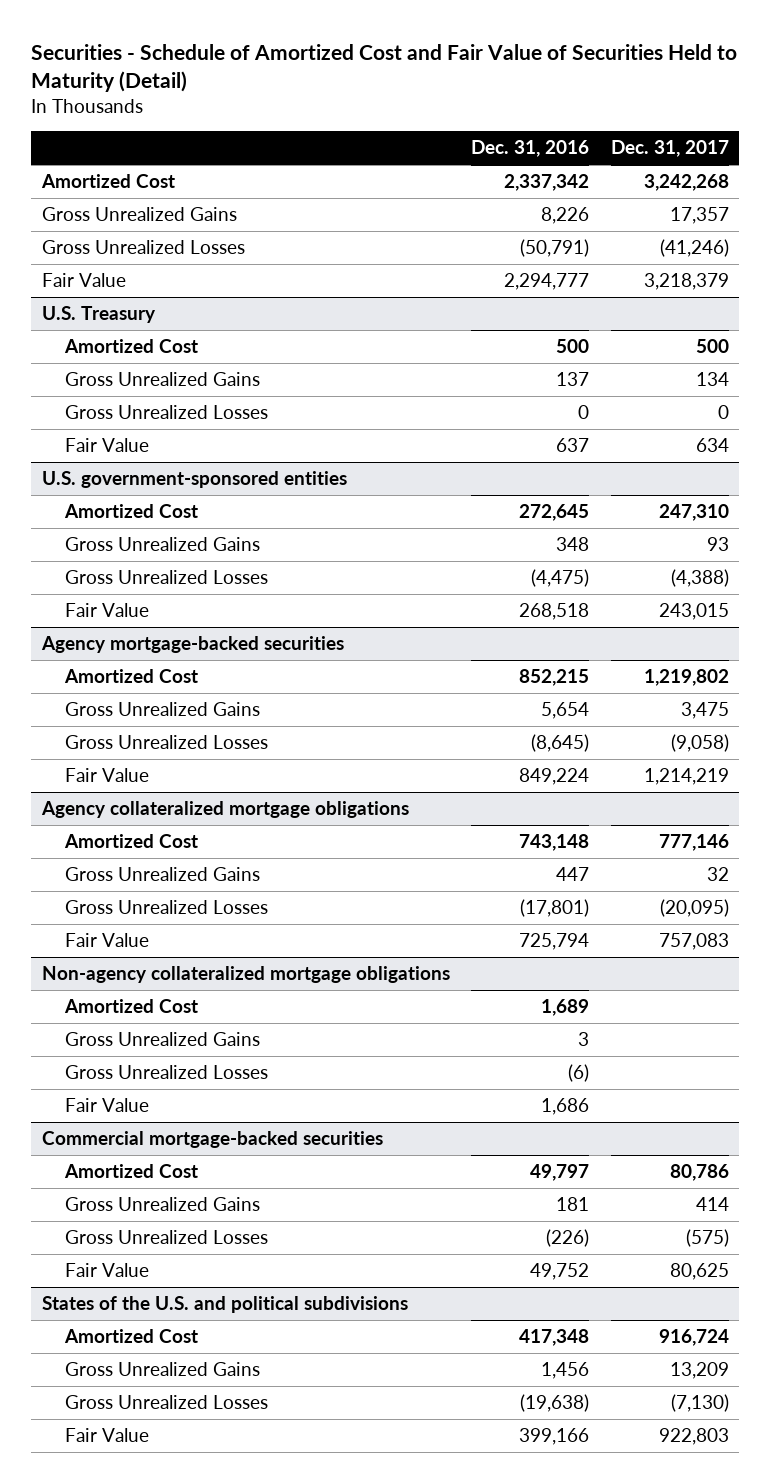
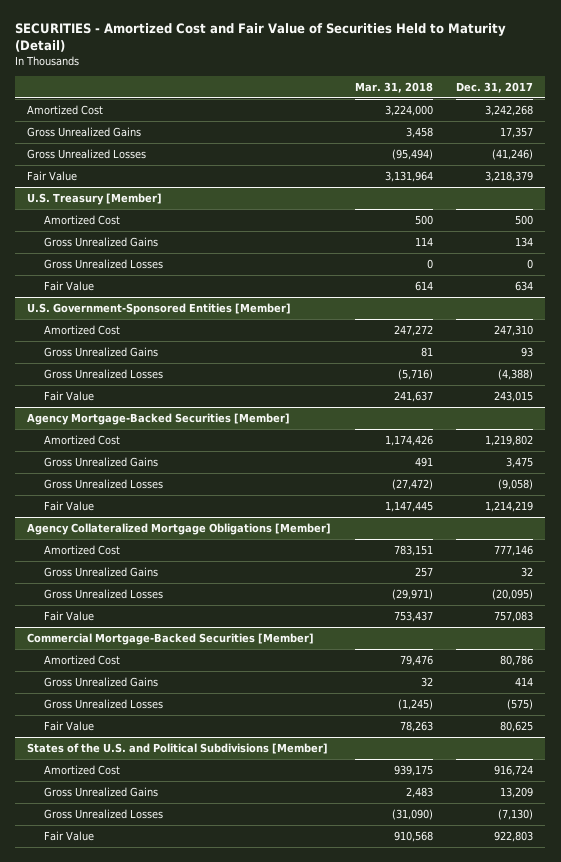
[31,43,738,93] Securities - Schedule of Amortized Cost and Fair Value of Securities Held to Maturity (Detail) -> [15,22,507,52] SECURITIES - Amortized Cost and Fair Value of Securities Held to Maturity (Detail)
[471,140,590,158] Dec. 31, 2016 -> none
none -> [354,82,433,94] Mar. 31, 2018
[41,306,156,324] U.S. Treasury -> [27,192,163,205] U.S. Treasury [Member]
[41,471,347,489] U.S. government-sponsored entities -> [27,302,292,315] U.S. Government-Sponsored Entities [Member]
[40,636,344,654] Agency mortgage-backed securities -> [27,412,291,425] Agency Mortgage-Backed Securities [Member]
[40,801,409,819] Agency collateralized mortgage obligations -> [27,522,332,535] Agency Collateralized Mortgage Obligations [Member]
[41,966,450,984] Non-agency collateralized mortgage obligations -> none
[64,999,199,1014] Amortized Cost -> none
[65,1032,261,1047] Gross Unrealized Gains -> none
[65,1065,269,1080] Gross Unrealized Losses -> none
[65,1098,150,1113] Fair Value -> none
[41,1131,383,1149] Commercial mortgage-backed securities -> [27,632,315,645] Commercial Mortgage-Backed Securities [Member]
[41,1296,408,1314] States of the U.S. and political subdivisions -> [27,742,329,754] States of the U.S. and Political Subdivisions [Member]

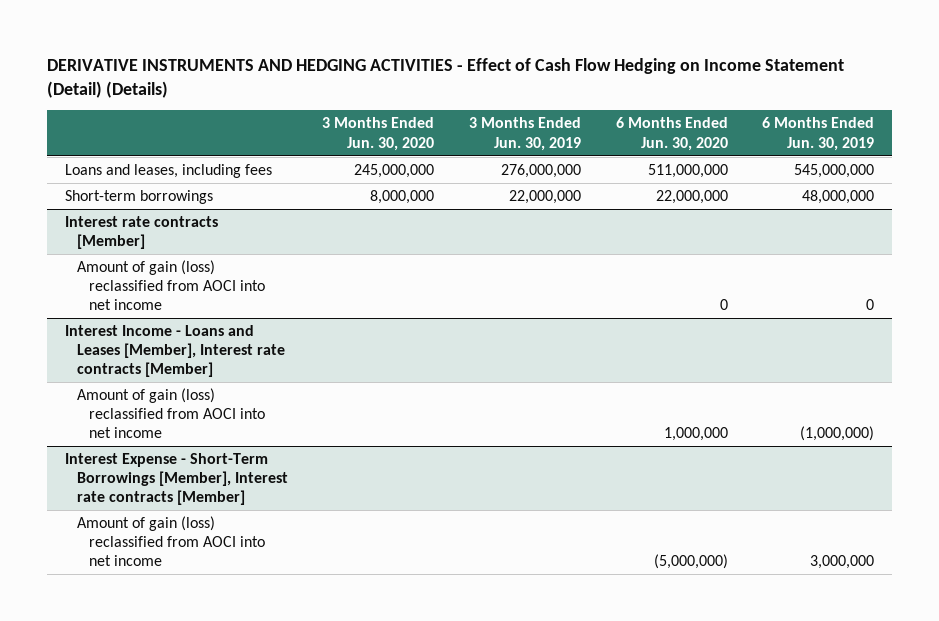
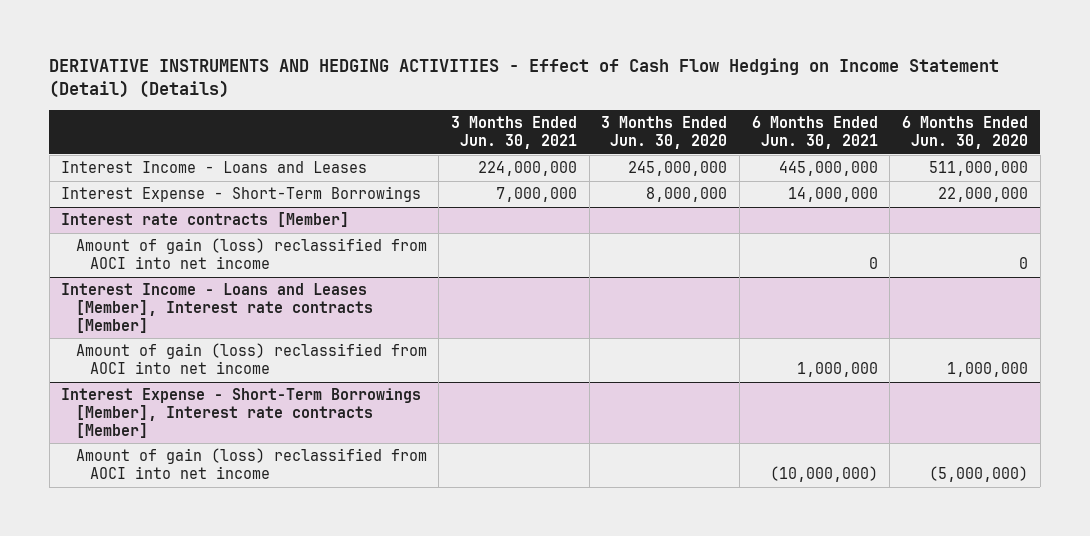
[469,117,582,151] 3 Months Ended Jun. 30, 2019 -> none
[762,117,875,151] 6 Months Ended Jun. 30, 2019 -> none
none -> [450,116,577,149] 3 Months Ended Jun. 30, 2021
none -> [751,116,878,149] 6 Months Ended Jun. 30, 2021
[64,164,272,179] Loans and leases, including fees -> [61,161,368,174] Interest Income - Loans and Leases
[64,190,213,205] Short-term borrowings -> [61,186,422,203] Interest Expense - Short-Term Borrowings

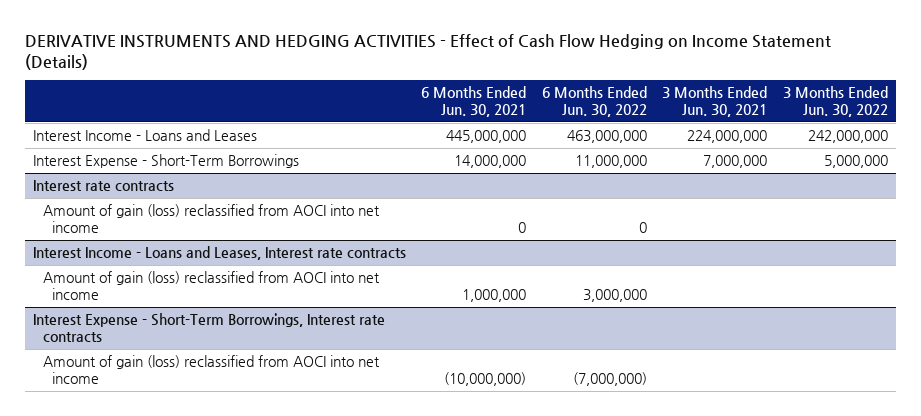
[49,58,1000,99] DERIVATIVE INSTRUMENTS AND HEDGING ACTIVITIES - Effect of Cash Flow Hedging on Income Statement (Detail) (Details) -> [25,34,832,70] DERIVATIVE INSTRUMENTS AND HEDGING ACTIVITIES - Effect of Cash Flow Hedging on Income Statement (Details)
[601,116,728,149] 3 Months Ended Jun. 30, 2020 -> none
[902,116,1029,149] 6 Months Ended Jun. 30, 2020 -> none
none -> [541,86,647,118] 6 Months Ended Jun. 30, 2022
none -> [782,86,888,118] 3 Months Ended Jun. 30, 2022
[61,212,350,228] Interest rate contracts [Member] -> [33,180,175,192] Interest rate contracts
[61,283,373,333] Interest Income - Loans and Leases [Member], Interest rate contracts [Member] -> [33,246,407,261] Interest Income - Loans and Leases, Interest rate contracts
[61,388,422,438] Interest Expense - Short-Term Borrowings [Member], Interest rate contracts [Member] -> [33,313,386,343] Interest Expense - Short-Term Borrowings, Interest rate contracts

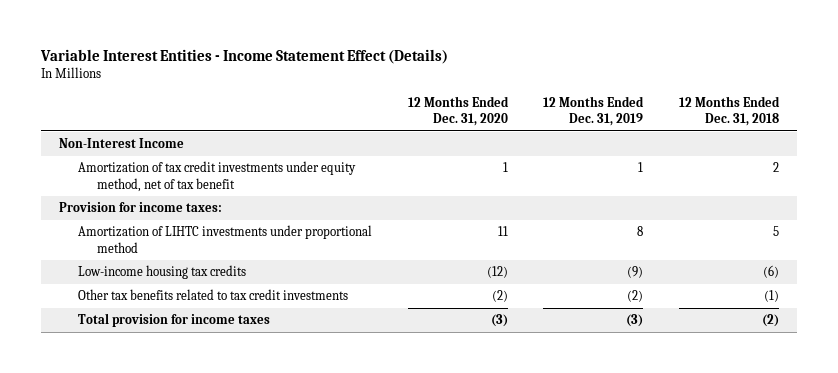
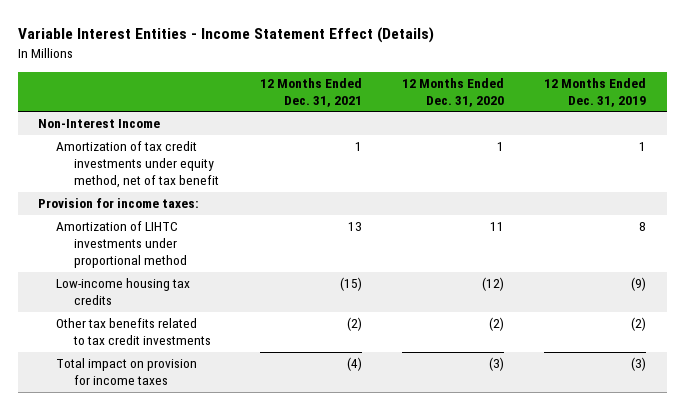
[678,95,780,127] 12 Months Ended Dec. 31, 2018 -> none
none -> [259,77,362,107] 12 Months Ended Dec. 31, 2021
[77,313,270,328] Total provision for income taxes -> [56,358,198,386] Total impact on provision for income taxes

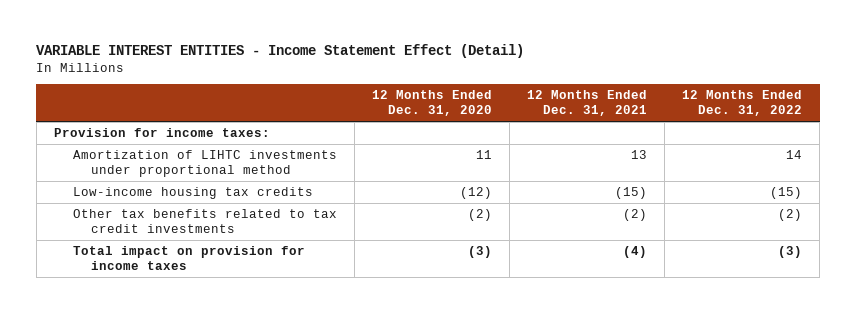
[18,27,435,44] Variable Interest Entities - Income Statement Effect (Details) -> [36,44,525,59] VARIABLE INTEREST ENTITIES - Income Statement Effect (Detail)
[544,77,647,107] 12 Months Ended Dec. 31, 2019 -> none
none -> [682,90,803,116] 12 Months Ended Dec. 31, 2022
[38,119,161,129] Non-Interest Income -> none
[56,141,220,189] Amortization of tax credit investments under equity method, net of tax benefit -> none

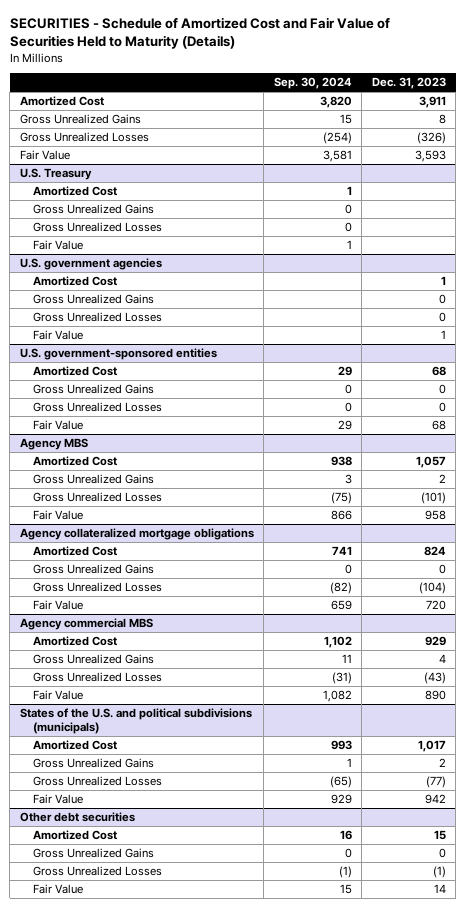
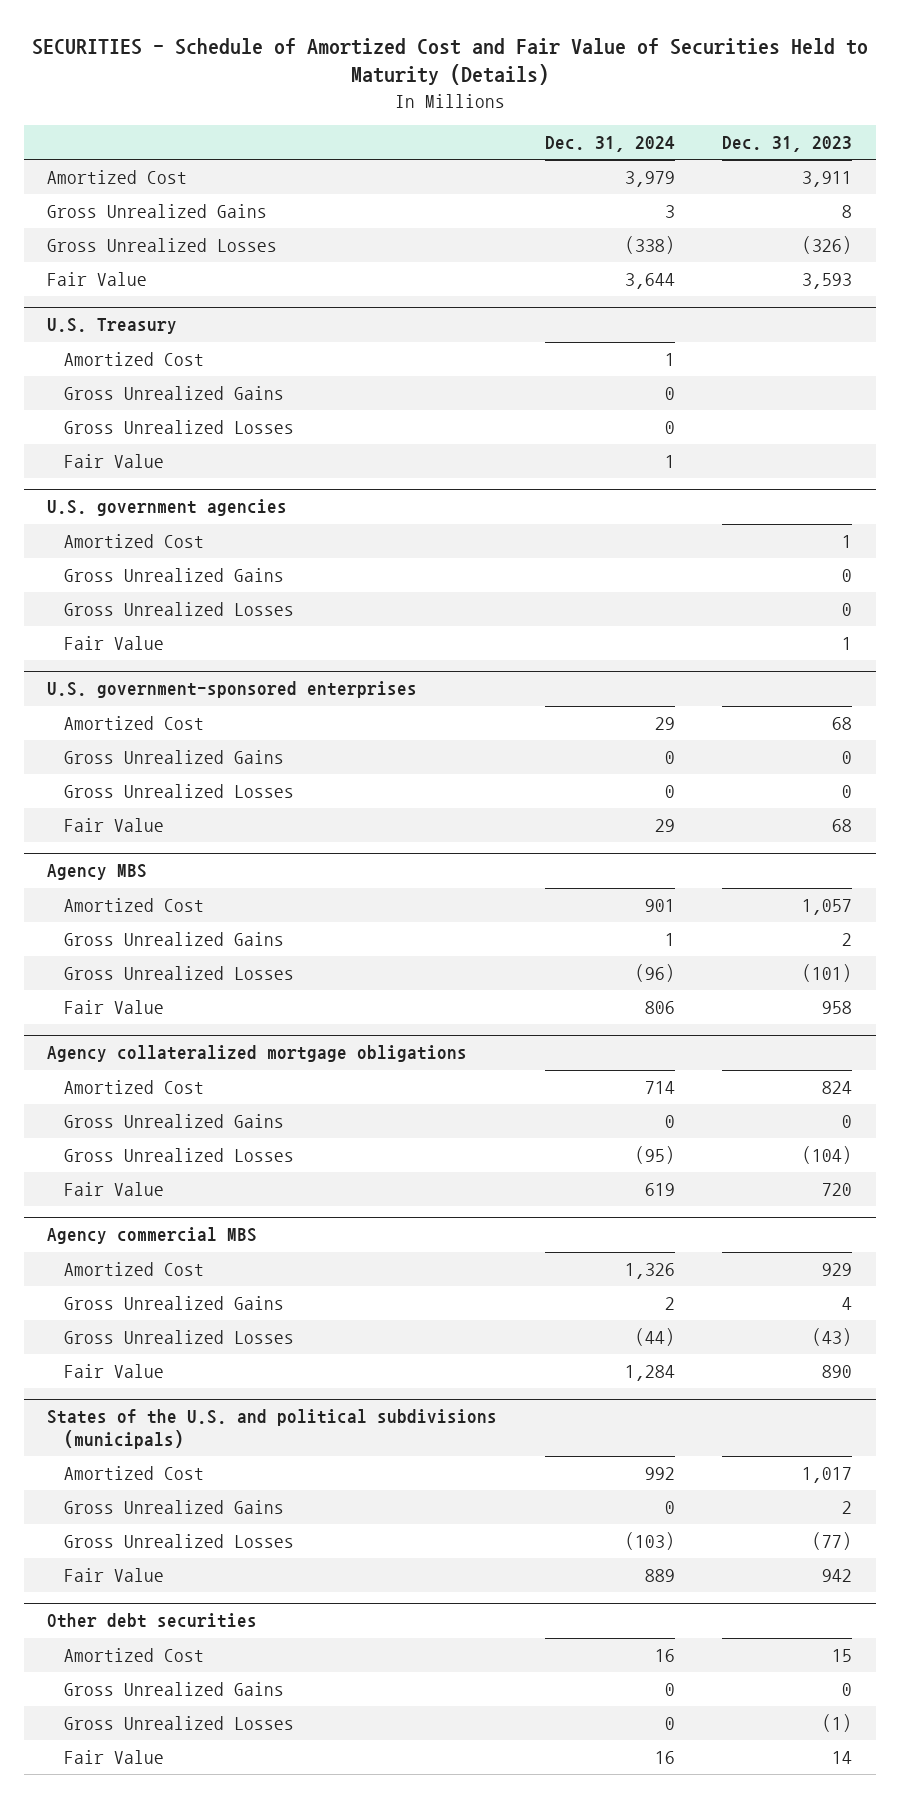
[273,77,352,90] Sep. 30, 2024 -> none
none -> [544,136,675,153] Dec. 31, 2024
[19,348,217,361] U.S. government-sponsored entities -> [47,681,418,699] U.S. government-sponsored enterprises

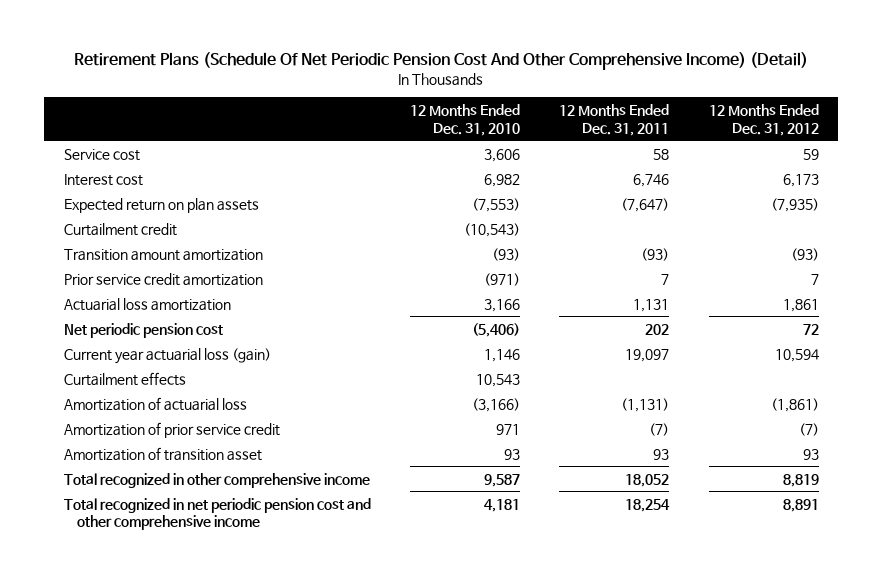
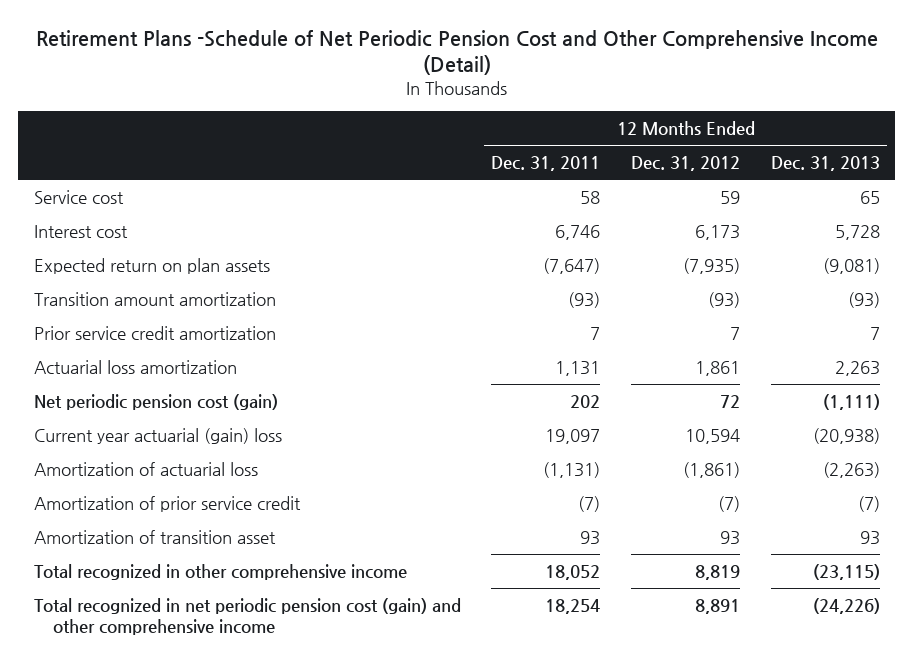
[74,52,809,71] Retirement Plans (Schedule Of Net Periodic Pension Cost And Other Comprehensive Income) (Detail) -> [35,29,878,76] Retirement Plans -Schedule of Net Periodic Pension Cost and Other Comprehensive Income (Detail)
[410,103,521,136] 12 Months Ended Dec. 31, 2010 -> none
none -> [770,156,880,172] Dec. 31, 2013
[63,222,177,236] Curtailment credit -> none
[63,371,186,386] Curtailment effects -> none
[63,322,223,338] Net periodic pension cost -> [33,394,278,411] Net periodic pension cost (gain)
[63,347,271,364] Current year actuarial loss (gain) -> [33,428,282,445] Current year actuarial (gain) loss
[63,497,371,531] Total recognized in net periodic pension cost and other comprehensive income -> [33,598,461,636] Total recognized in net periodic pension cost (gain) and other comprehensive income

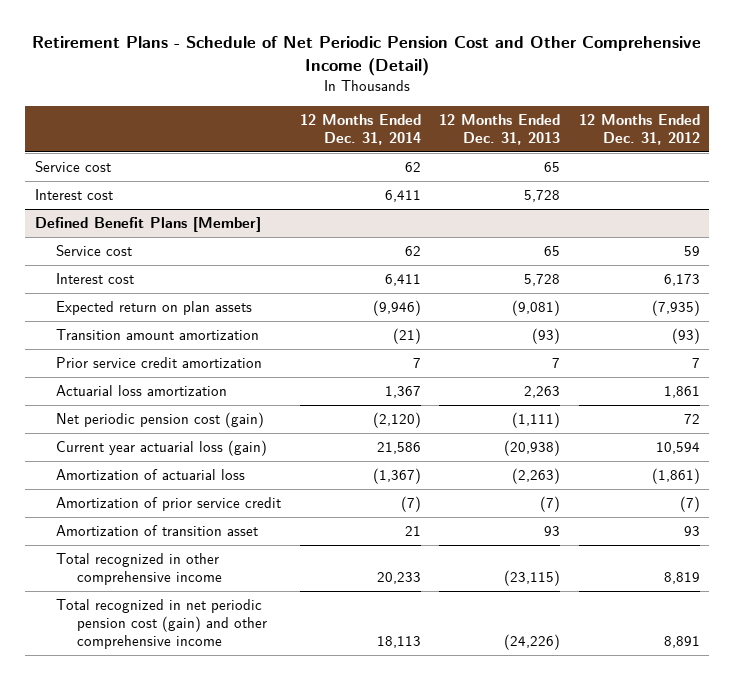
[35,29,878,76] Retirement Plans -Schedule of Net Periodic Pension Cost and Other Comprehensive Income (Detail) -> [32,36,702,77] Retirement Plans - Schedule of Net Periodic Pension Cost and Other Comprehensive Income (Detail)
[491,156,601,172] Dec. 31, 2011 -> none
none -> [299,113,421,145] 12 Months Ended Dec. 31, 2014
none -> [34,161,111,173] Service cost
none -> [34,189,113,201] Interest cost
none -> [34,217,261,233] Defined Benefit Plans [Member]
[33,428,282,445] Current year actuarial (gain) loss -> [55,440,267,457] Current year actuarial loss (gain)

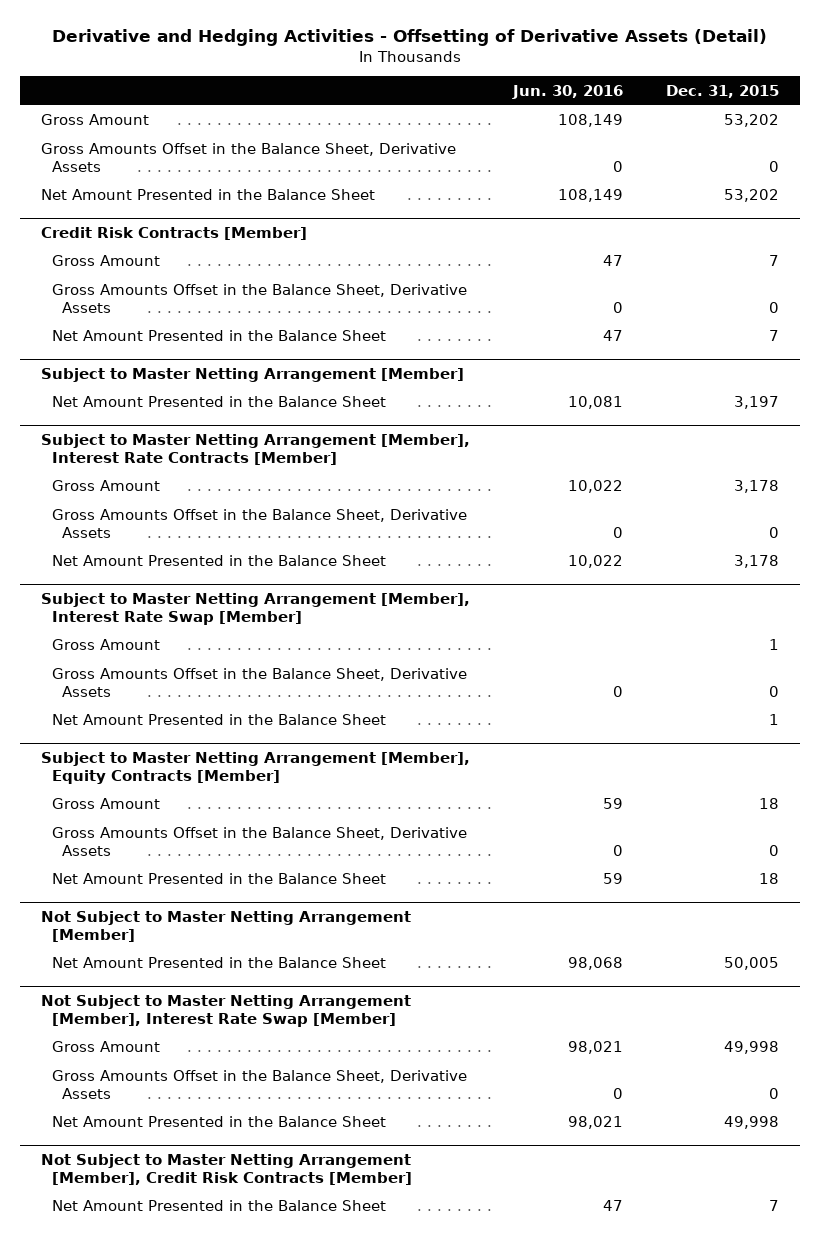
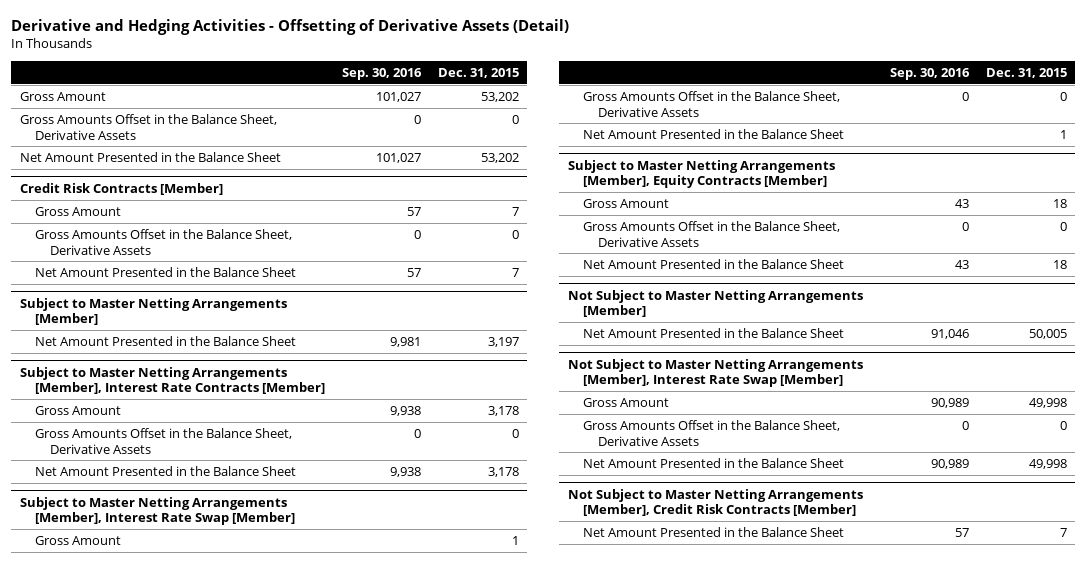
[512,84,624,99] Jun. 30, 2016 -> none
none -> [341,67,422,80] Sep. 30, 2016
[41,368,465,383] Subject to Master Netting Arrangement [Member] -> [19,297,287,326] Subject to Master Netting Arrangements [Member]
[41,434,471,465] Subject to Master Netting Arrangement [Member], Interest Rate Contracts [Member] -> [19,366,326,395] Subject to Master Netting Arrangements [Member], Interest Rate Contracts [Member]
[41,593,471,625] Subject to Master Netting Arrangement [Member], Interest Rate Swap [Member] -> [19,496,296,526] Subject to Master Netting Arrangements [Member], Interest Rate Swap [Member]
[41,752,471,784] Subject to Master Netting Arrangement [Member], Equity Contracts [Member] -> [567,159,835,189] Subject to Master Netting Arrangements [Member], Equity Contracts [Member]
[41,911,412,942] Not Subject to Master Netting Arrangement [Member] -> [567,289,863,318] Not Subject to Master Netting Arrangements [Member]
[41,995,412,1027] Not Subject to Master Netting Arrangement [Member], Interest Rate Swap [Member] -> [567,358,863,388] Not Subject to Master Netting Arrangements [Member], Interest Rate Swap [Member]
[41,1154,412,1185] Not Subject to Master Netting Arrangement [Member], Credit Risk Contracts [Member] -> [567,488,863,517] Not Subject to Master Netting Arrangements [Member], Credit Risk Contracts [Member]

